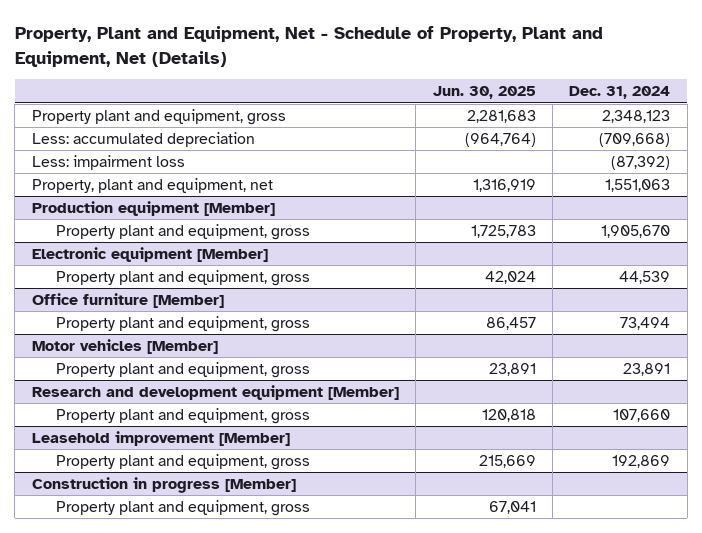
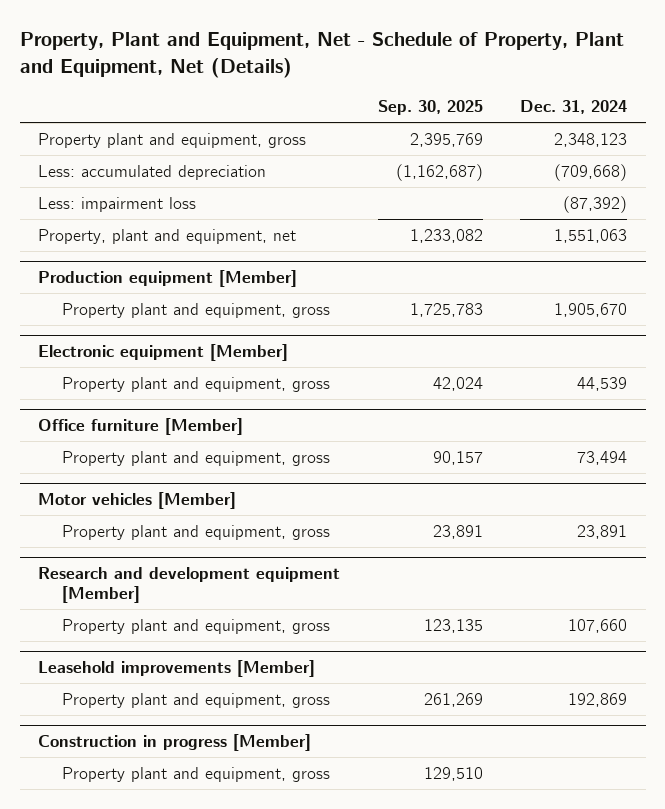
[432,86,536,100] Jun. 30, 2025 -> none
none -> [377,100,483,116] Sep. 30, 2025
[31,431,290,447] Leasehold improvement [Member] -> [38,659,316,677] Leasehold improvements [Member]

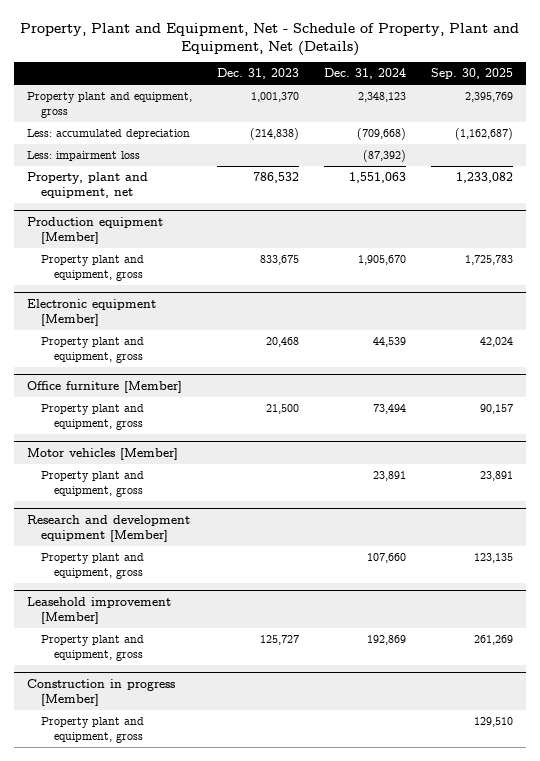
none -> [217,68,300,80] Dec. 31, 2023
[38,659,316,677] Leasehold improvements [Member] -> [26,596,171,624] Leasehold improvement [Member]

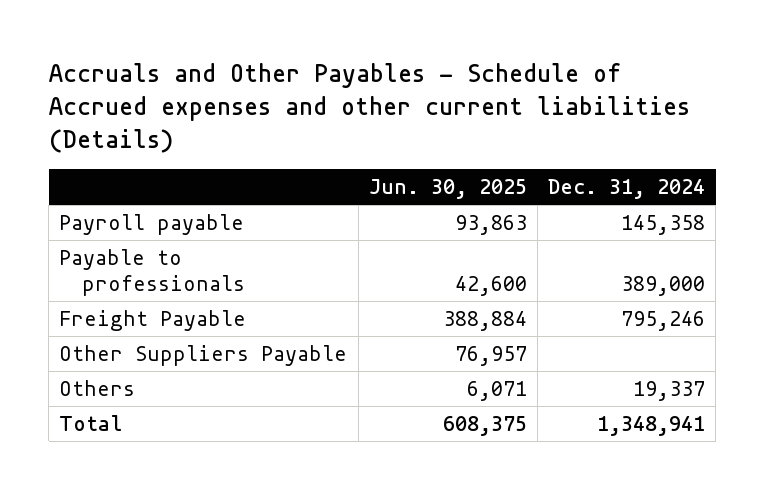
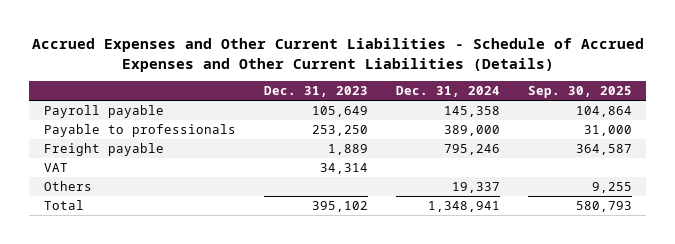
[48,62,690,154] Accruals and Other Payables - Schedule of Accrued expenses and other current liabilities (Details) -> [31,38,644,72] Accrued Expenses and Other Current Liabilities - Schedule of Accrued Expenses and Other Current Liabilities (Details)
[368,179,527,200] Jun. 30, 2025 -> none
none -> [263,86,368,98] Dec. 31, 2023
none -> [527,86,632,99] Sep. 30, 2025
[59,344,348,366] Other Suppliers Payable -> none
[59,309,247,331] Freight Payable -> [43,143,164,157] Freight payable
none -> [43,163,68,173] VAT

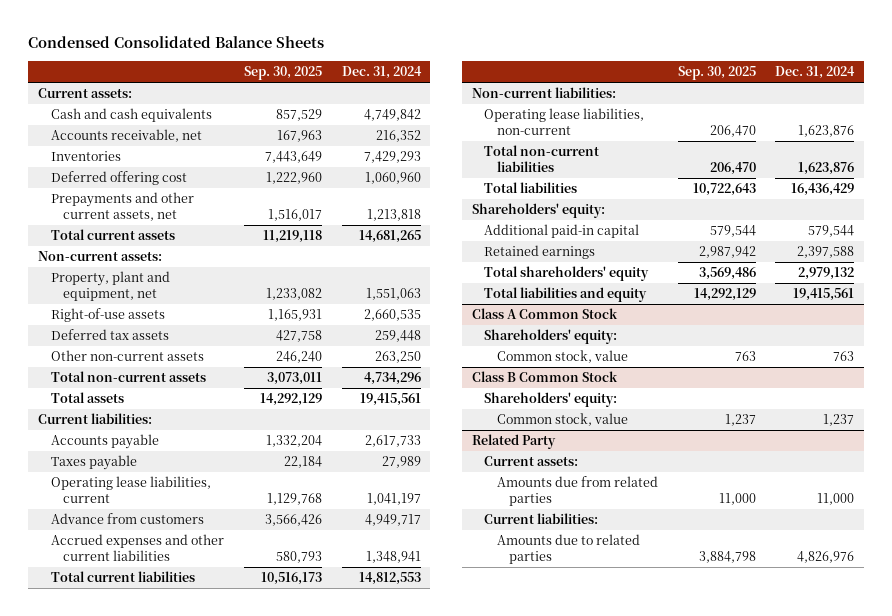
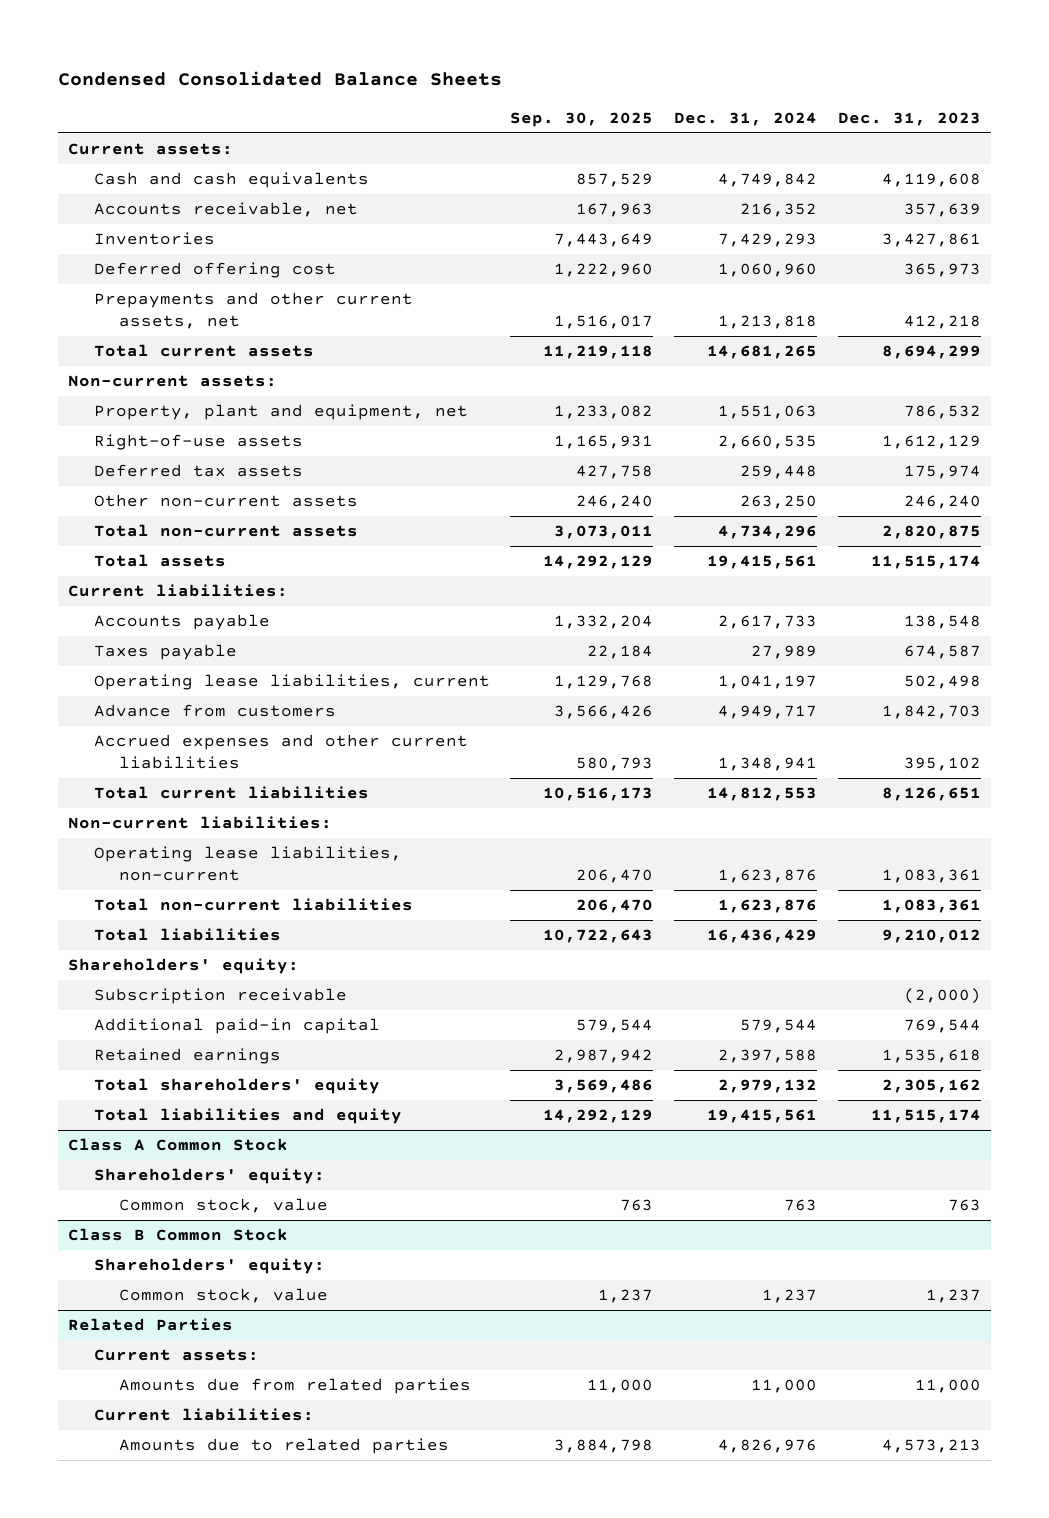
none -> [838,112,982,127] Dec. 31, 2023
none -> [93,988,347,1005] Subscription receivable
[471,434,556,450] Related Party -> [68,1318,234,1332] Related Parties

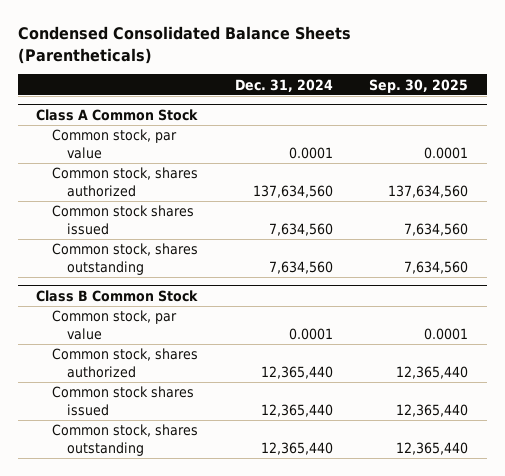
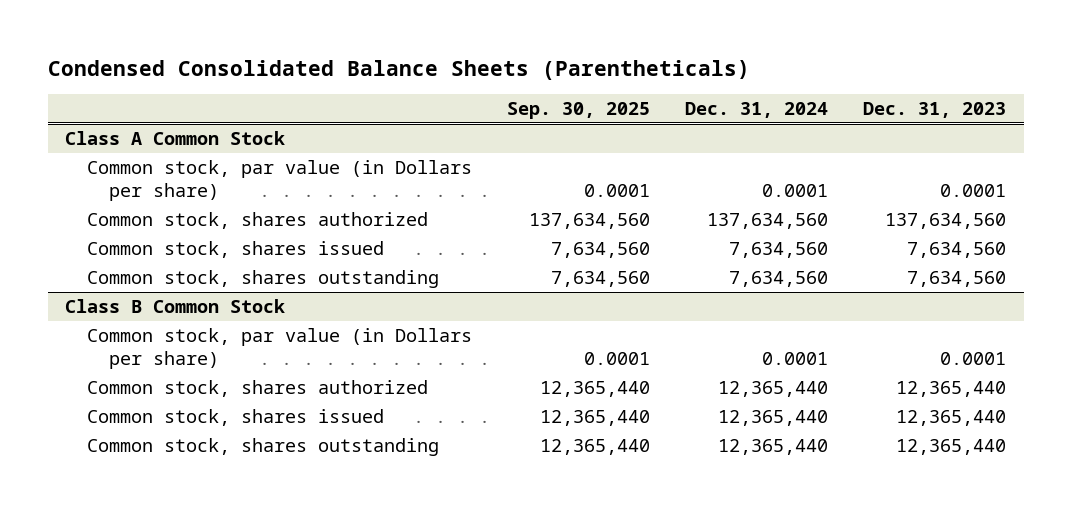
none -> [863,102,1007,119] Dec. 31, 2023
[51,129,177,159] Common stock, par value -> [87,159,473,202] Common stock, par value (in Dollars per share)
[51,205,194,235] Common stock shares issued -> [87,240,385,258] Common stock, shares issued
[51,310,177,340] Common stock, par value -> [87,327,473,370] Common stock, par value (in Dollars per share)
[51,386,194,416] Common stock shares issued -> [87,408,385,426] Common stock, shares issued

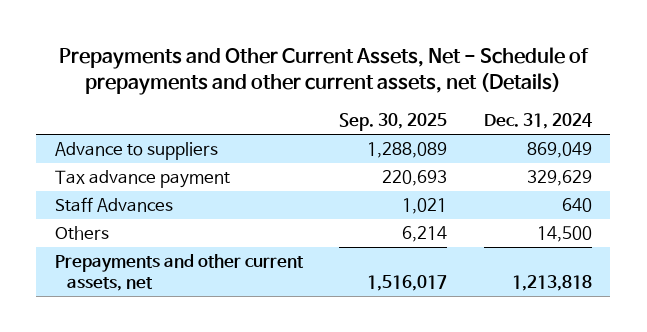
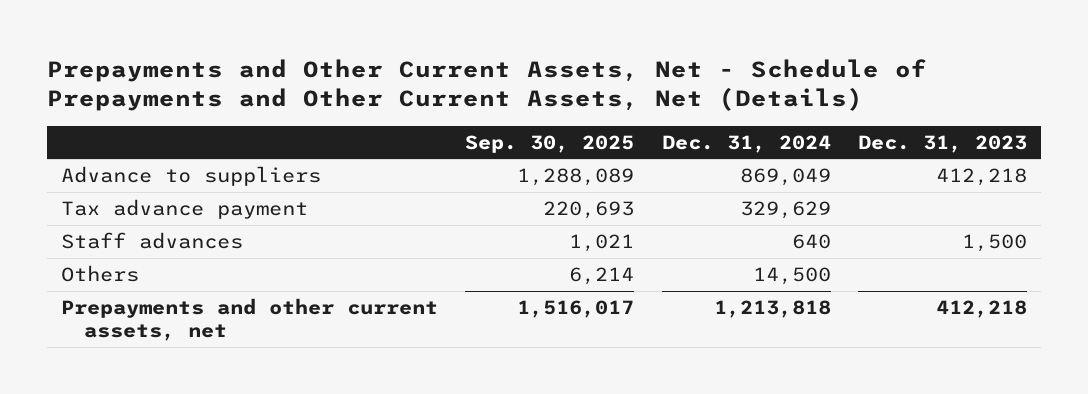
[59,46,590,96] Prepayments and Other Current Assets, Net - Schedule of prepayments and other current assets, net (Details) -> [46,58,927,112] Prepayments and Other Current Assets, Net - Schedule of Prepayments and Other Current Assets, Net (Details)
none -> [858,134,1028,153] Dec. 31, 2023
[54,197,173,213] Staff Advances -> [60,231,243,249] Staff advances

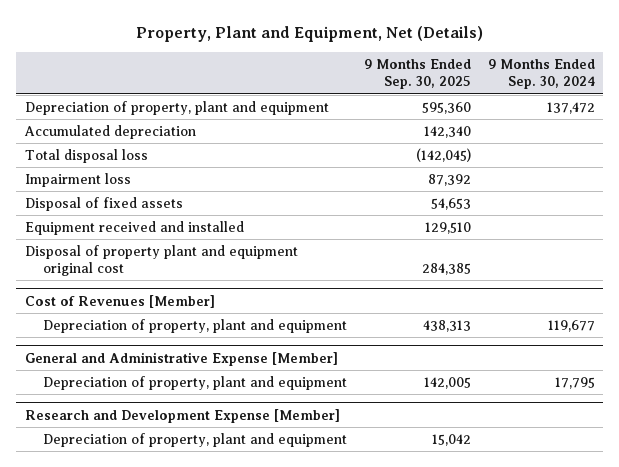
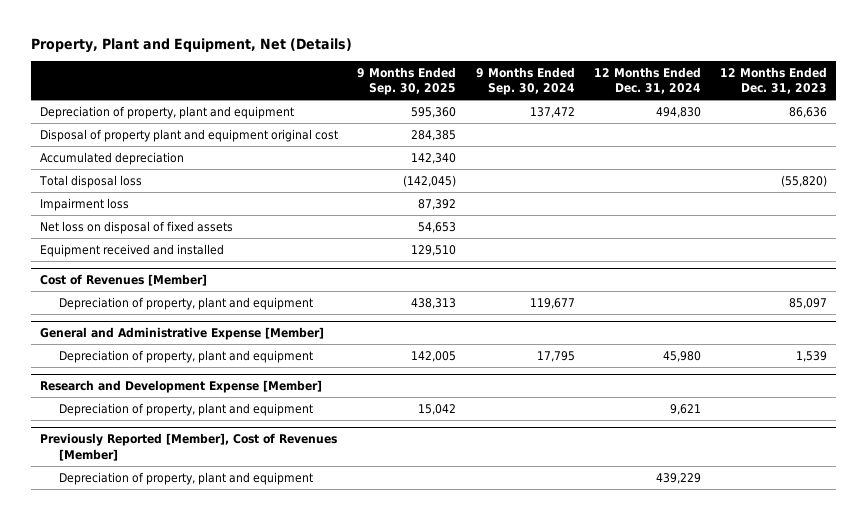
none -> [593,66,701,95] 12 Months Ended Dec. 31, 2024
none -> [719,66,827,95] 12 Months Ended Dec. 31, 2023
[24,244,298,277] Disposal of property plant and equipment original cost -> [40,128,339,142] Disposal of property plant and equipment original cost
[24,196,183,211] Disposal of fixed assets -> [40,220,234,234] Net loss on disposal of fixed assets
none -> [40,433,338,461] Previously Reported [Member], Cost of Revenues [Member]
none -> [58,471,313,485] Depreciation of property, plant and equipment

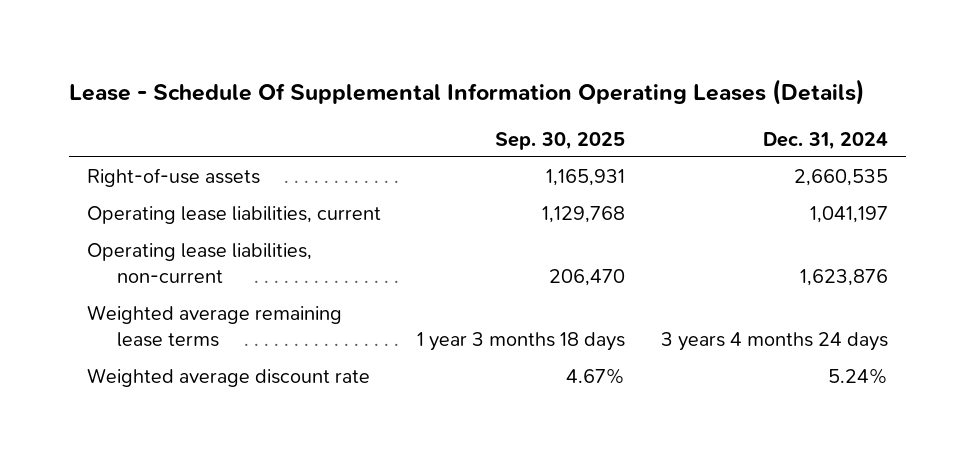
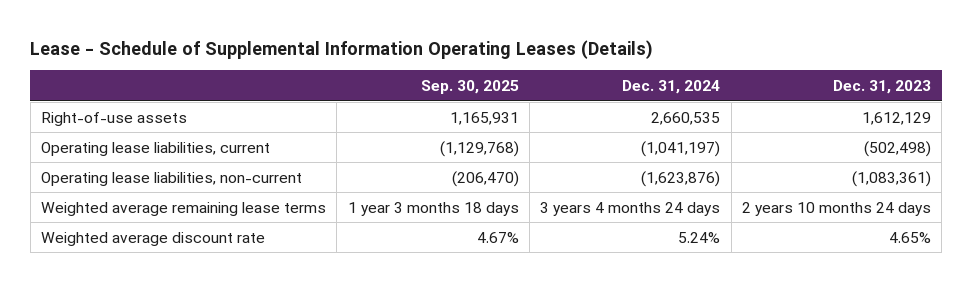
[68,79,865,106] Lease - Schedule Of Supplemental Information Operating Leases (Details) -> [30,39,654,59] Lease - Schedule of Supplemental Information Operating Leases (Details)
none -> [833,79,932,94] Dec. 31, 2023
[541,206,625,224] 1,129,768 -> [439,140,519,157] (1,129,768)
[809,206,888,224] 1,041,197 -> [641,140,721,157] (1,041,197)
[548,269,625,287] 206,470 -> [451,170,519,187] (206,470)
[799,269,888,287] 1,623,876 -> [641,170,721,187] (1,623,876)

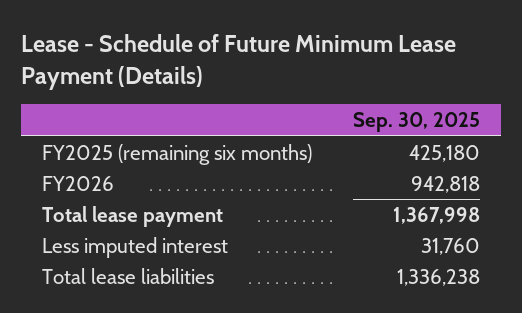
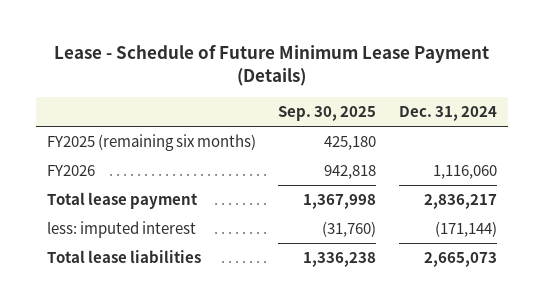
none -> [398,106,497,122] Dec. 31, 2024
[41,236,228,258] Less imputed interest -> [47,221,197,239] less: imputed interest
[421,237,481,255] 31,760 -> [322,221,377,238] (31,760)

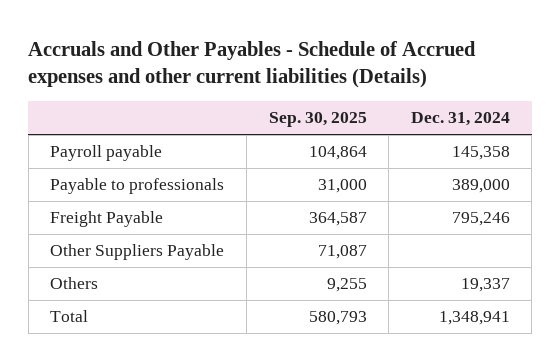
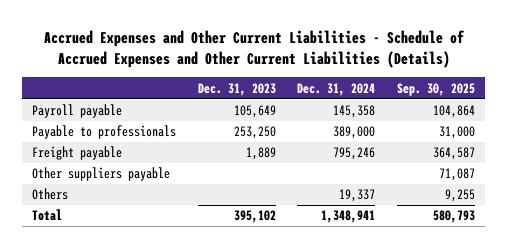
[28,40,477,89] Accruals and Other Payables - Schedule of Accrued expenses and other current liabilities (Details) -> [43,29,465,68] Accrued Expenses and Other Current Liabilities - Schedule of Accrued Expenses and Other Current Liabilities (Details)
none -> [197,82,276,96] Dec. 31, 2023
[50,211,164,228] Freight Payable -> [32,146,123,161] Freight payable
[50,244,225,261] Other Suppliers Payable -> [32,167,171,182] Other suppliers payable

